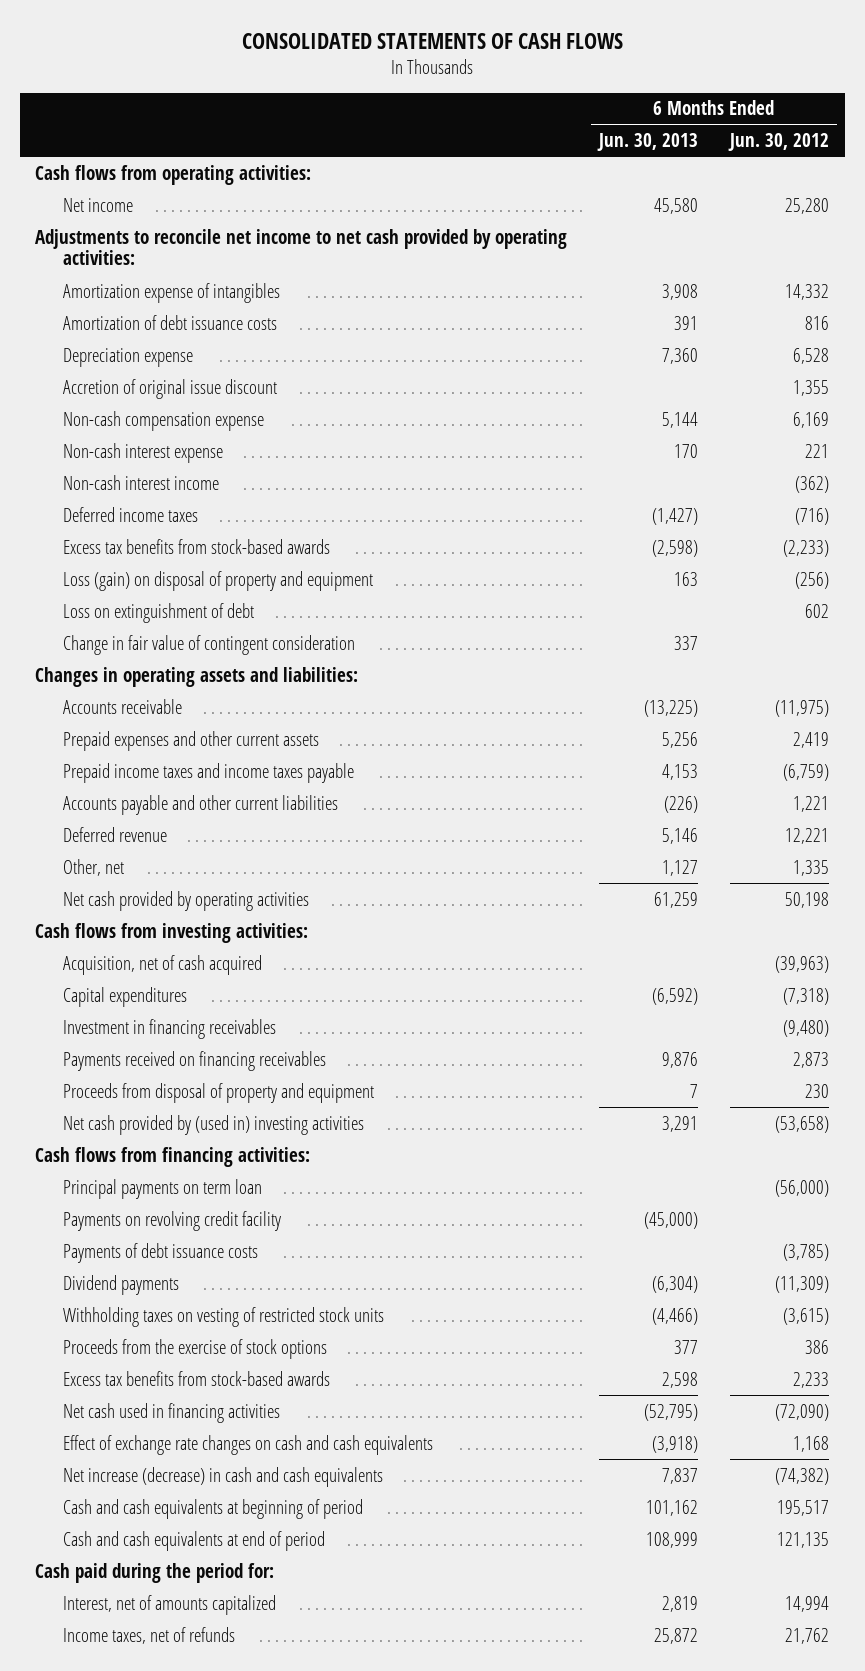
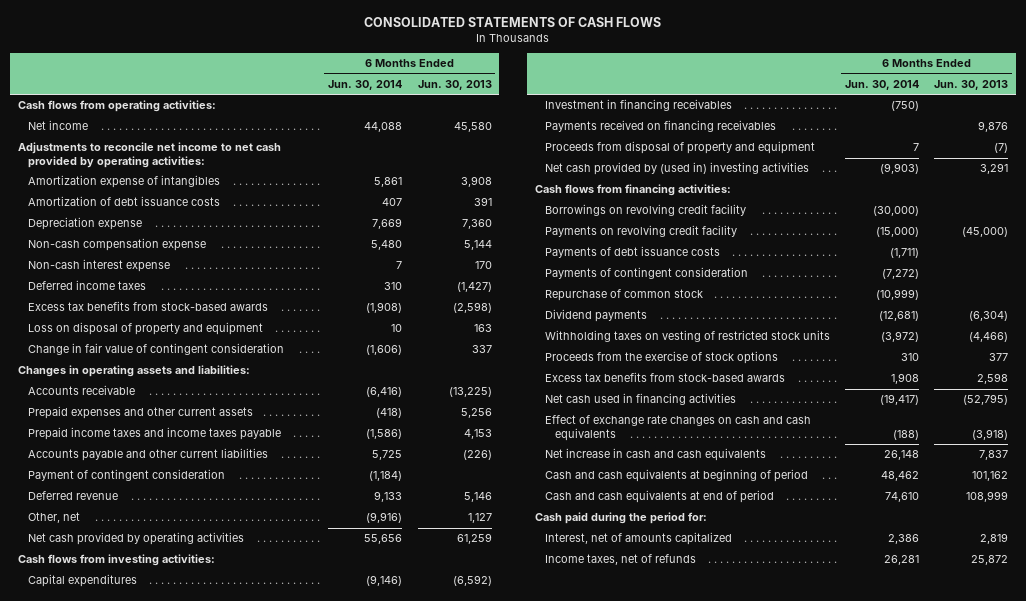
[728,133,830,152] Jun. 30, 2012 -> none
none -> [328,80,403,91] Jun. 30, 2014
[62,378,277,399] Accretion of original issue discount -> none
[62,474,219,490] Non-cash interest income -> none
[62,602,254,623] Loss on extinguishment of debt -> none
[62,570,373,591] Loss (gain) on disposal of property and equipment -> [27,322,263,336] Loss on disposal of property and equipment
none -> [27,469,225,482] Payment of contingent consideration
[62,954,262,975] Acquisition, net of cash acquired -> none
[690,1083,699,1098] 7 -> [994,143,1009,154] (7)
[62,1178,262,1199] Principal payments on term loan -> none
none -> [544,204,746,217] Borrowings on revolving credit facility
none -> [544,267,748,280] Payments of contingent consideration
none -> [544,289,703,302] Repurchase of common stock
[62,1466,383,1487] Net increase (decrease) in cash and cash equivalents -> [544,448,766,462] Net increase in cash and cash equivalents

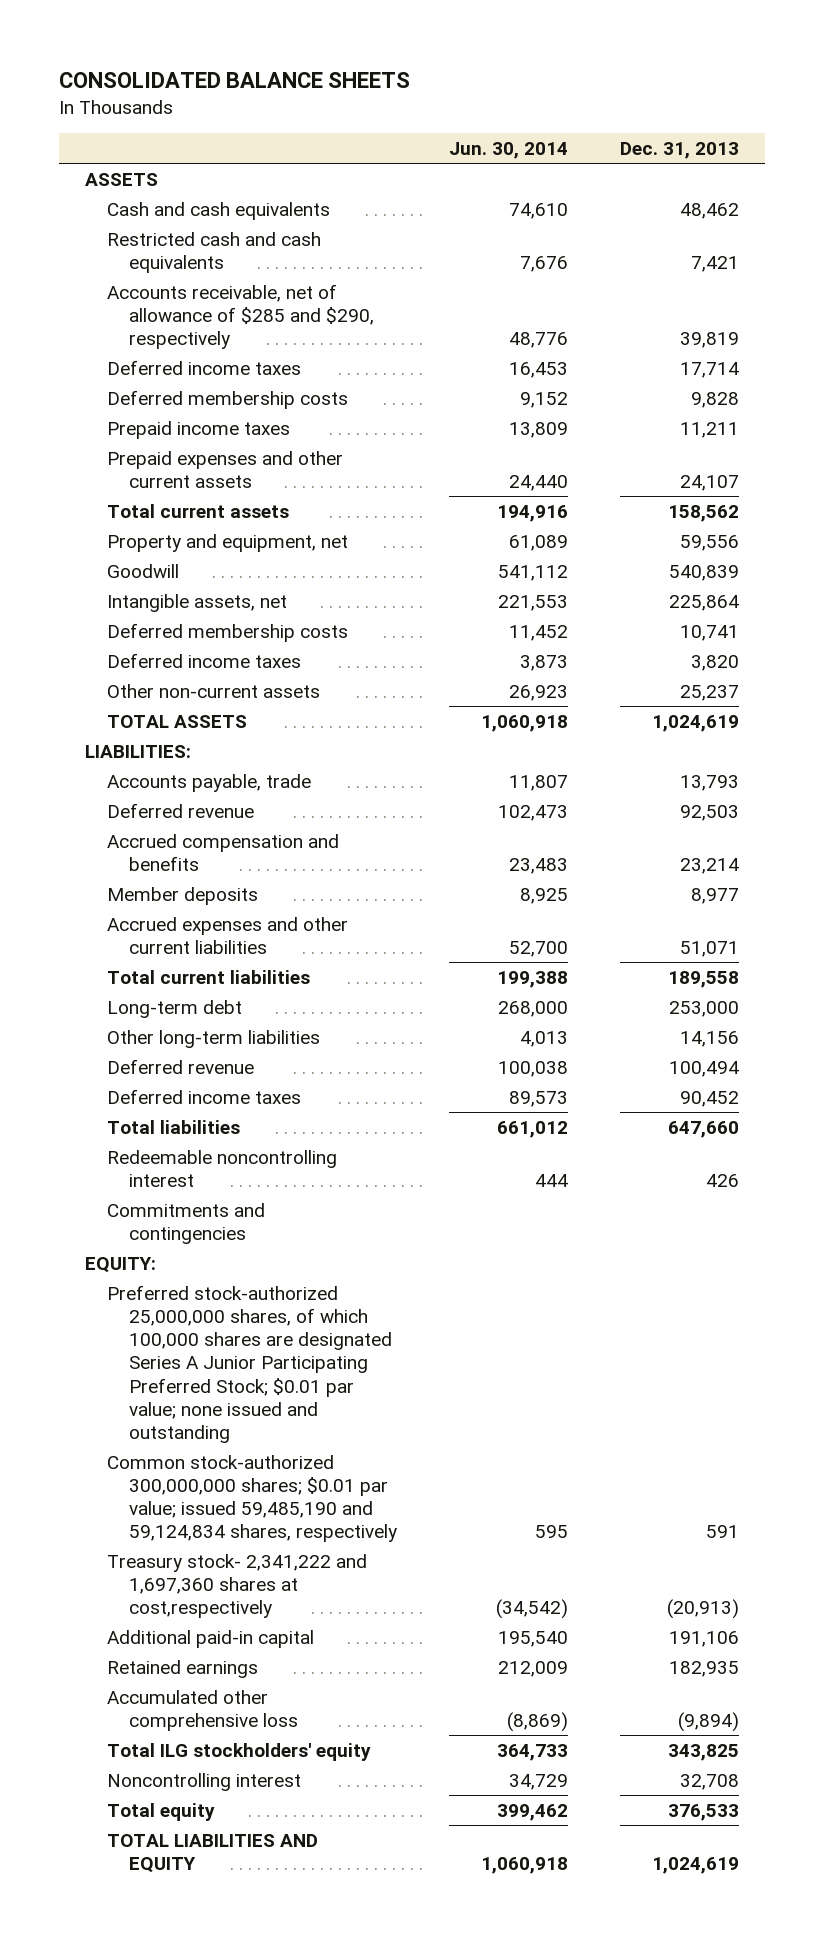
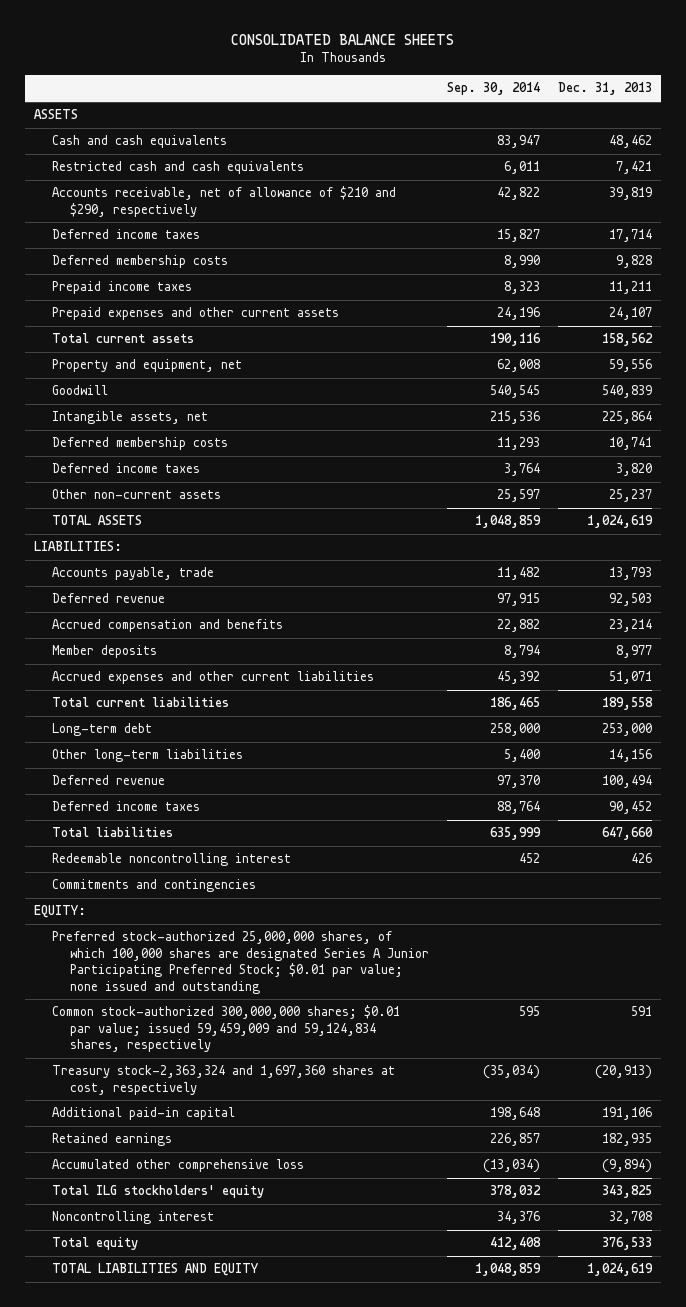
[448,142,568,160] Jun. 30, 2014 -> none
none -> [446,82,540,96] Sep. 30, 2014
[106,283,374,350] Accounts receivable, net of allowance of $285 and $290, respectively -> [51,186,396,217] Accounts receivable, net of allowance of $210 and $290, respectively
[106,1454,397,1543] Common stock-authorized 300,000,000 shares; $0.01 par value; issued 59,485,190 and 59,124,834 shares, respectively -> [51,1005,400,1053] Common stock-authorized 300,000,000 shares; $0.01 par value; issued 59,459,009 and 59,124,834 shares, respectively
[106,1553,367,1619] Treasury stock- 2,341,222 and 1,697,360 shares at cost,respectively -> [51,1065,395,1095] Treasury stock-2,363,324 and 1,697,360 shares at cost, respectively

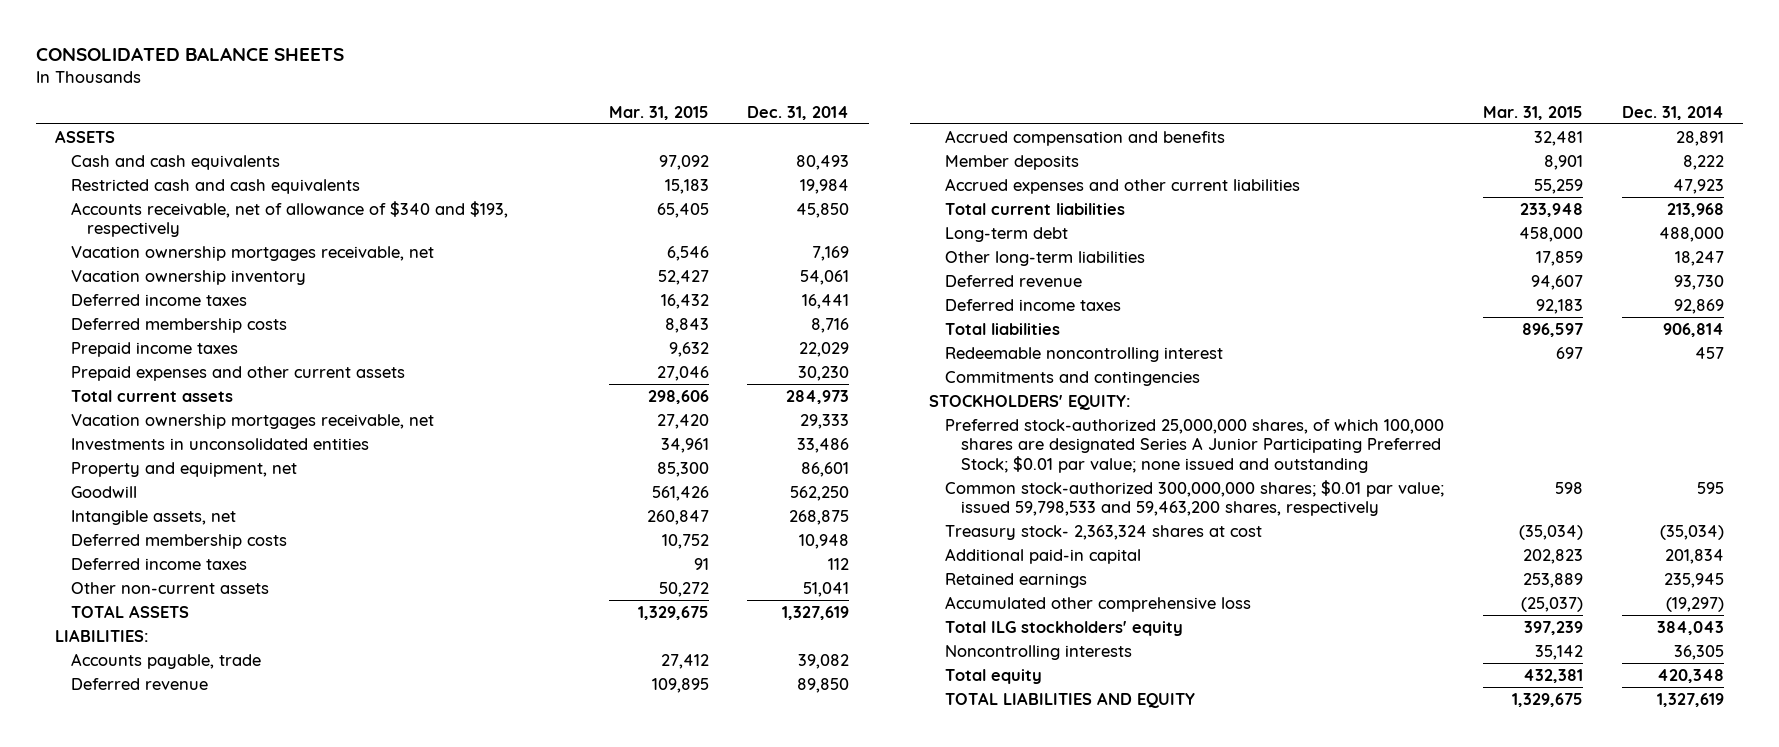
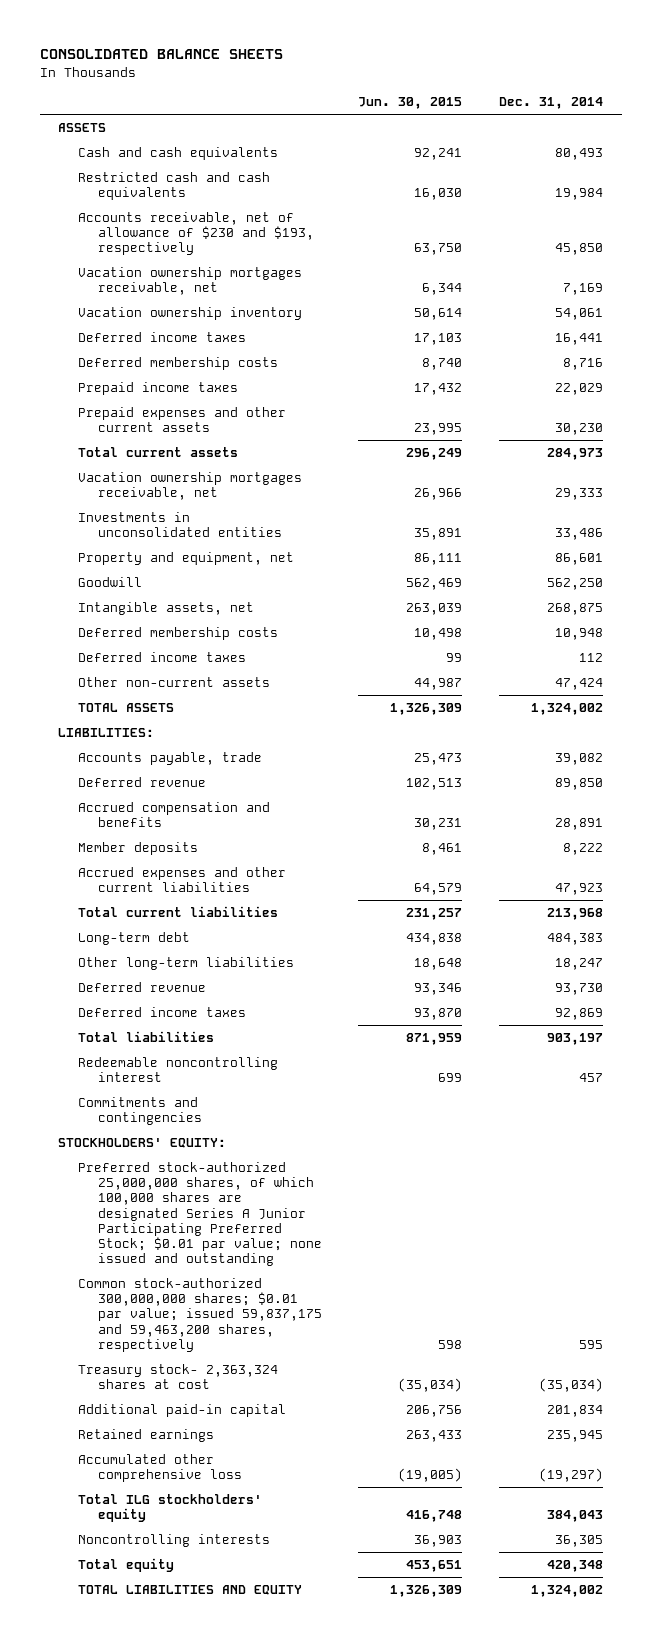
[608,105,709,120] Mar. 31, 2015 -> none
none -> [358,97,463,110] Jun. 30, 2015
[71,200,509,238] Accounts receivable, net of allowance of $340 and $193, respectively -> [77,211,314,256] Accounts receivable, net of allowance of $230 and $193, respectively
[803,581,850,597] 51,041 -> [555,677,604,690] 47,424
[782,605,850,620] 1,327,619 -> [531,702,604,715] 1,324,002
[1658,226,1724,242] 488,000 -> [547,932,604,945] 484,383
[1662,322,1724,337] 906,814 -> [547,1032,604,1045] 903,197
[945,479,1445,517] Common stock-authorized 300,000,000 shares; $0.01 par value; issued 59,798,533 and 59,463,200 shares, respectively -> [77,1277,322,1352] Common stock-authorized 300,000,000 shares; $0.01 par value; issued 59,837,175 and 59,463,200 shares, respectively
[1656,692,1724,707] 1,327,619 -> [531,1584,604,1597] 1,324,002

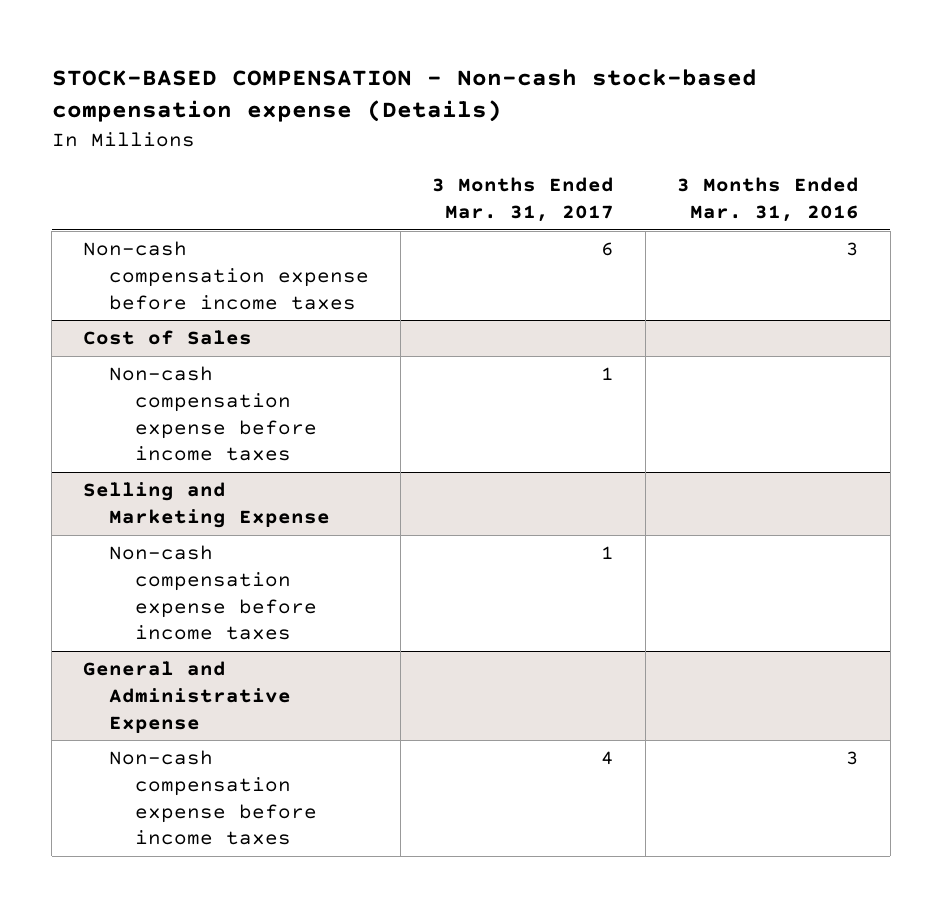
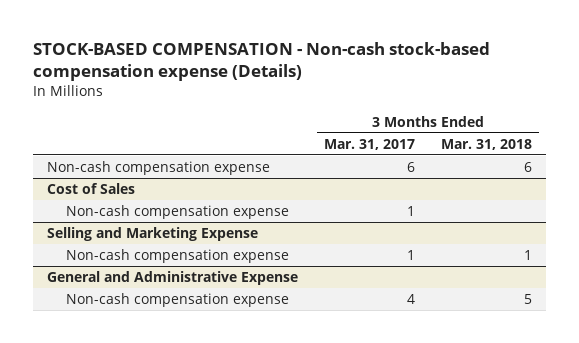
[676,177,859,223] 3 Months Ended Mar. 31, 2016 -> none
none -> [441,138,533,150] Mar. 31, 2018
[83,241,370,310] Non-cash compensation expense before income taxes -> [46,161,270,176] Non-cash compensation expense
[109,366,318,462] Non-cash compensation expense before income taxes -> [66,205,290,220] Non-cash compensation expense
[109,545,318,641] Non-cash compensation expense before income taxes -> [66,249,290,264] Non-cash compensation expense
[109,750,318,846] Non-cash compensation expense before income taxes -> [66,293,290,308] Non-cash compensation expense

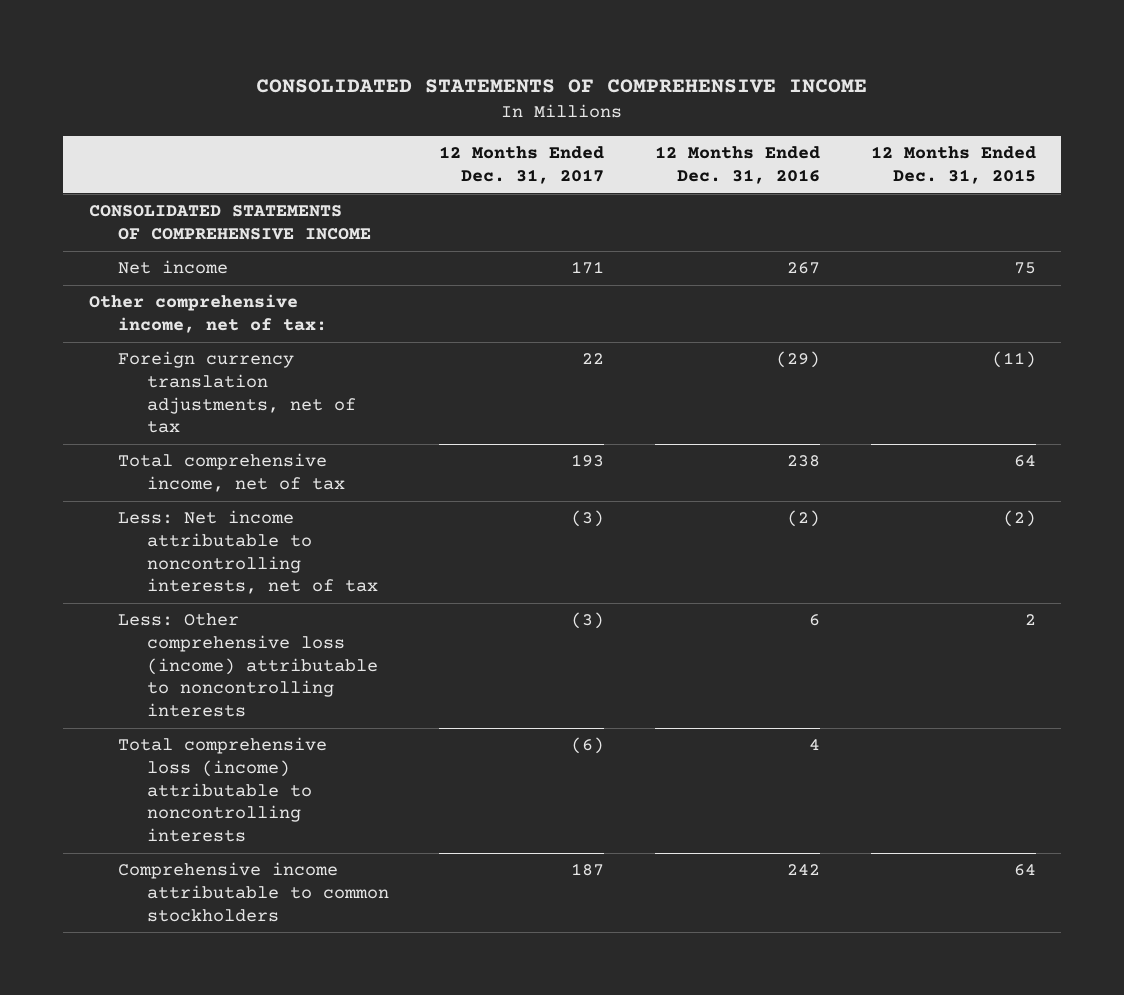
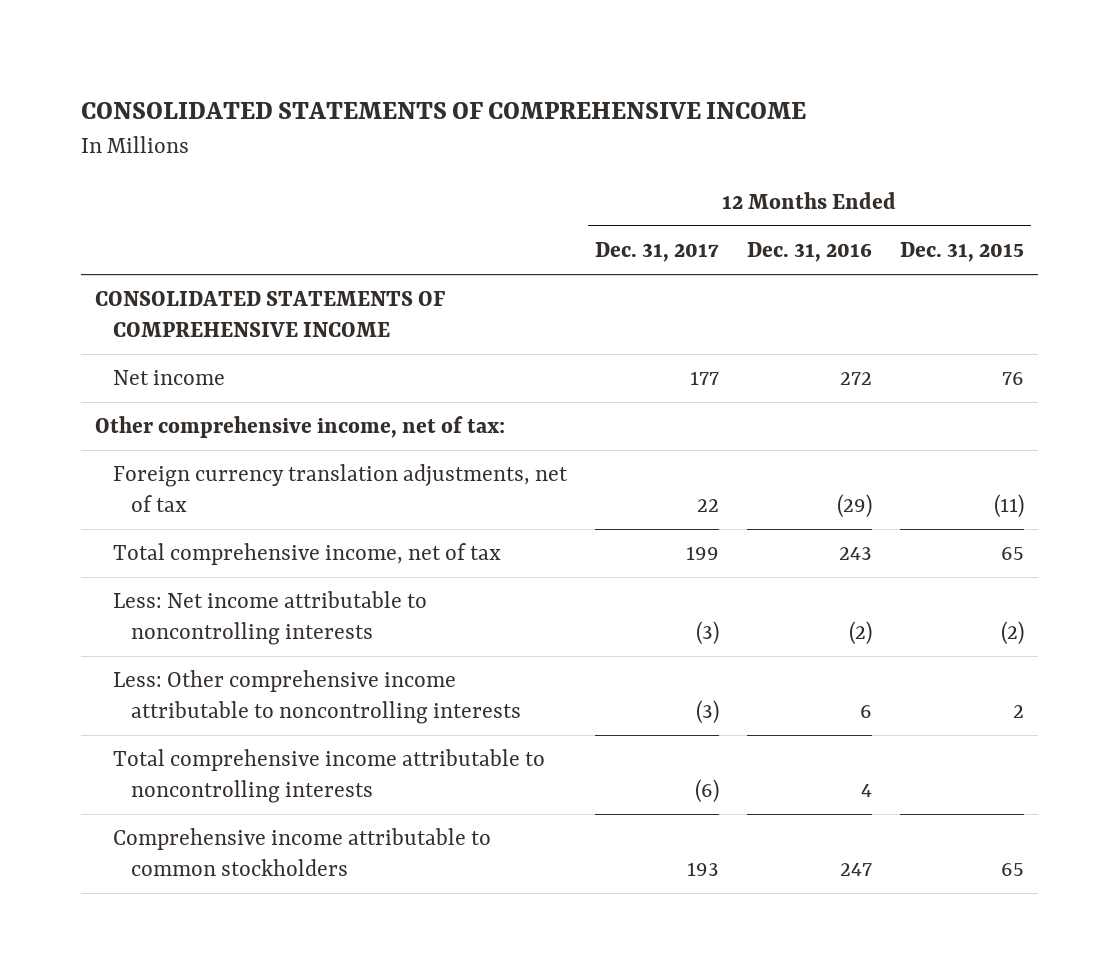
[571,261,605,275] 171 -> [689,371,719,386] 177
[786,262,820,275] 267 -> [839,372,872,386] 272
[1013,262,1036,275] 75 -> [1001,372,1024,386] 76
[571,454,605,468] 193 -> [685,546,719,561] 199
[786,455,820,468] 238 -> [838,547,872,561] 243
[1013,455,1036,468] 64 -> [1000,547,1024,561] 65
[117,510,378,595] Less: Net income attributable to noncontrolling interests, net of tax -> [113,591,428,645] Less: Net income attributable to noncontrolling interests
[117,613,378,718] Less: Other comprehensive loss (income) attributable to noncontrolling interests -> [113,670,522,724] Less: Other comprehensive income attributable to noncontrolling interests
[117,737,327,843] Total comprehensive loss (income) attributable to noncontrolling interests -> [113,749,546,803] Total comprehensive income attributable to noncontrolling interests
[571,863,605,877] 187 -> [686,861,719,876] 193
[786,864,820,876] 242 -> [839,862,872,876] 247
[1013,864,1036,877] 64 -> [1000,862,1024,876] 65

